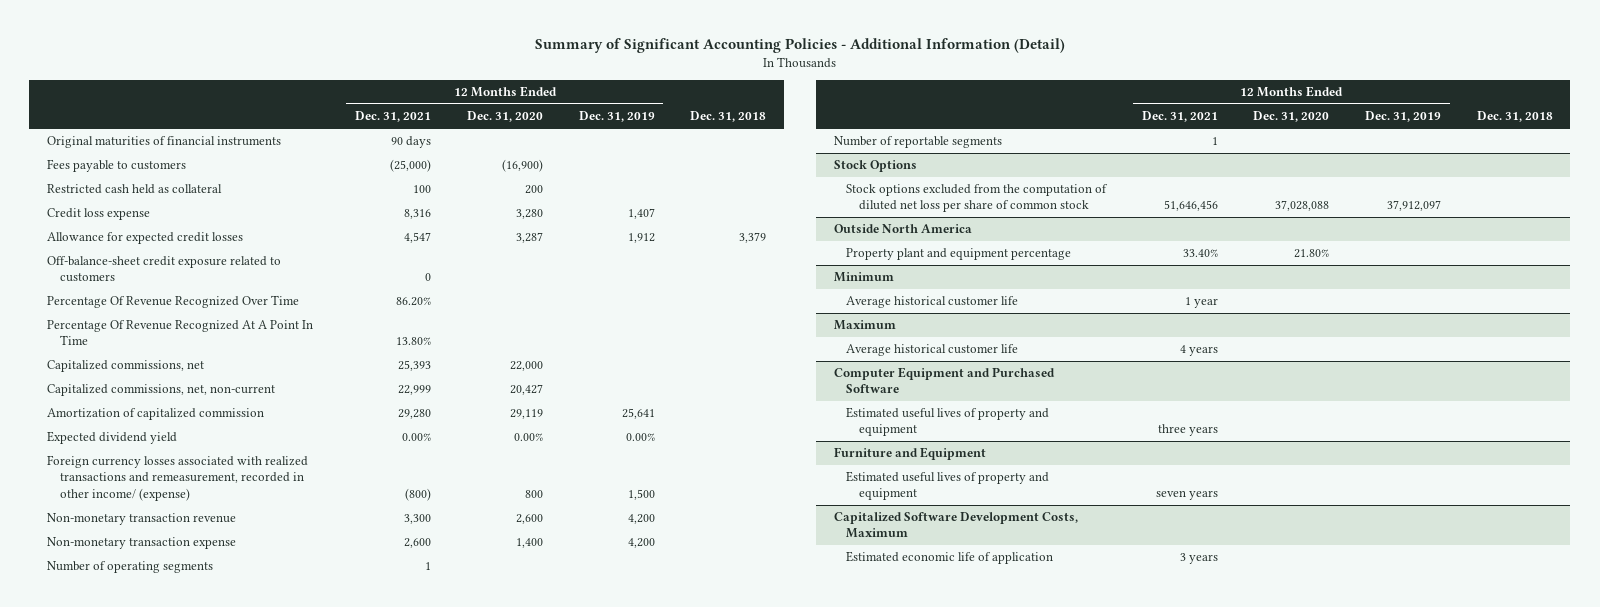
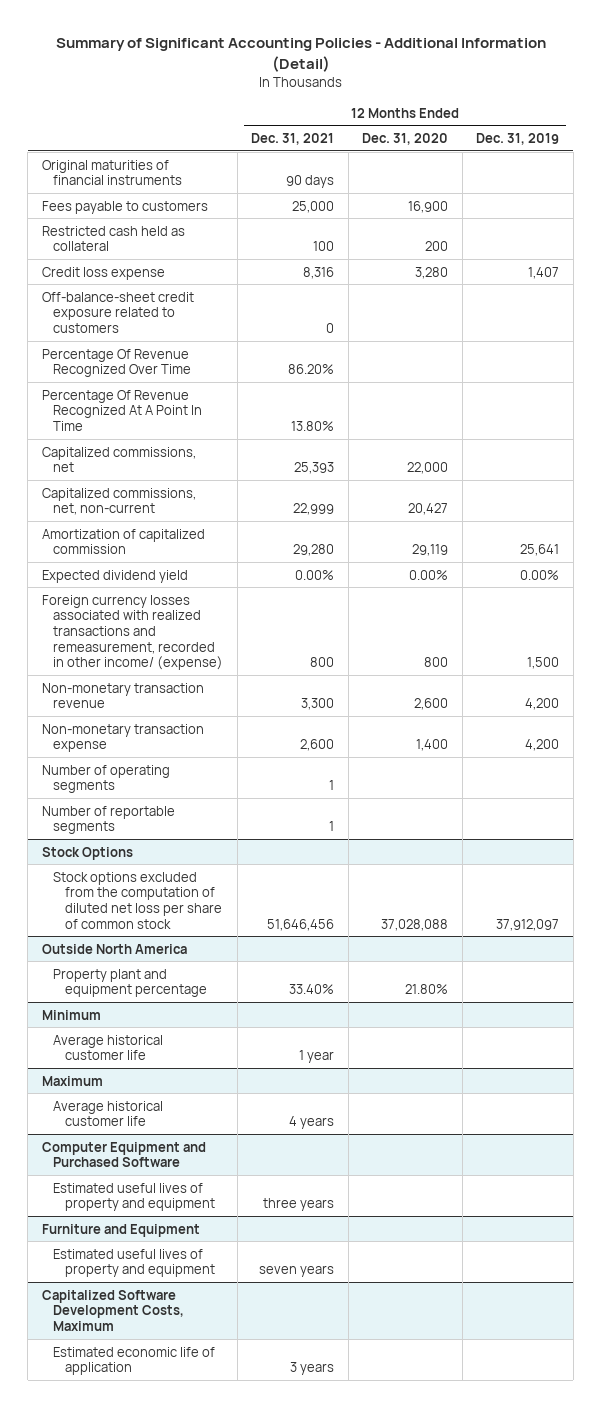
[690,111,767,123] Dec. 31, 2018 -> none
[390,159,432,173] (25,000) -> [292,200,335,213] 25,000
[501,159,543,173] (16,900) -> [408,200,449,213] 16,900
[47,232,244,245] Allowance for expected credit losses -> none
[405,487,432,501] (800) -> [310,657,335,668] 800

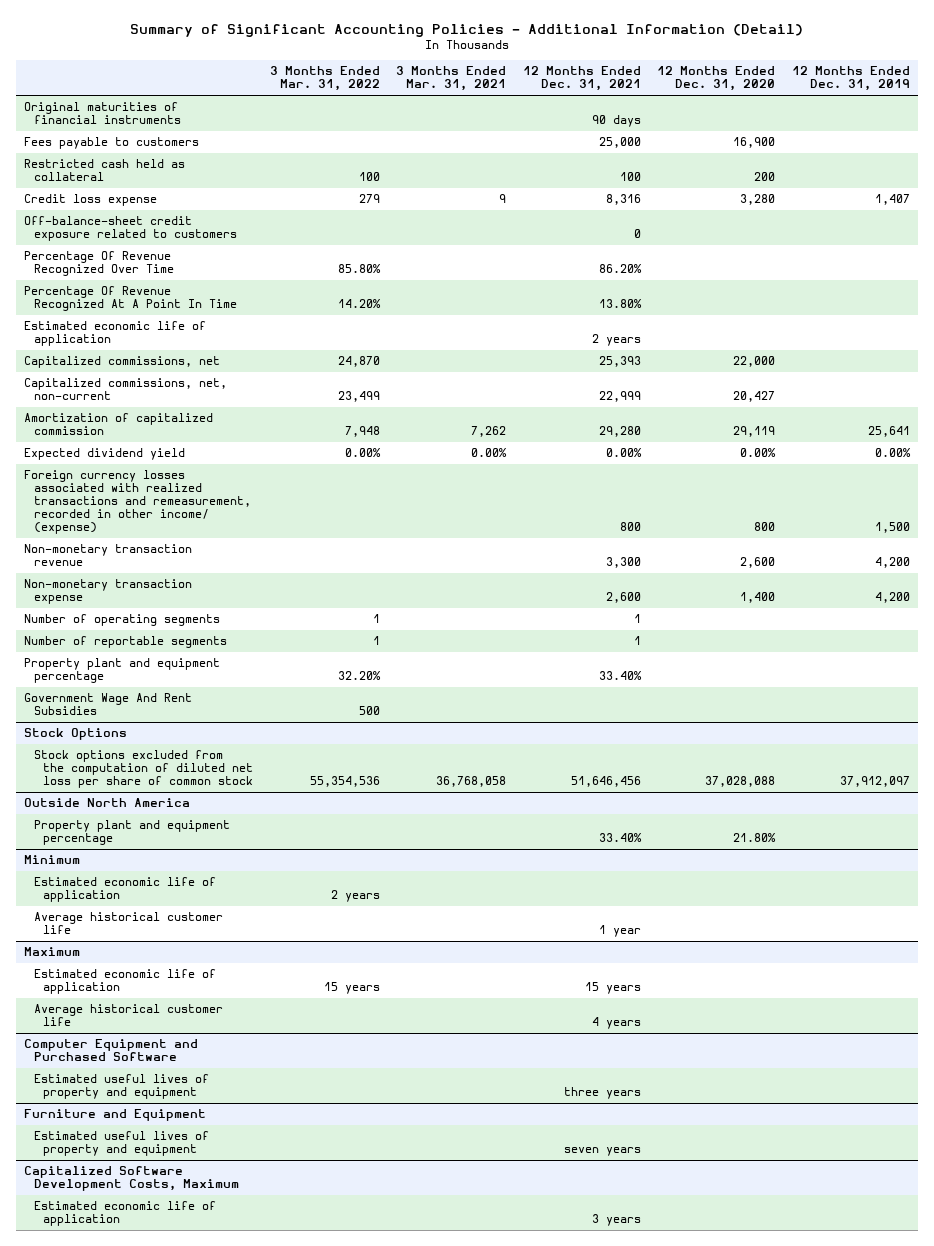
none -> [269,66,380,92] 3 Months Ended Mar. 31, 2022
none -> [396,66,507,92] 3 Months Ended Mar. 31, 2021
none -> [24,321,207,347] Estimated economic life of application
none -> [24,658,221,684] Property plant and equipment percentage
none -> [24,693,193,716] Government Wage And Rent Subsidies
none -> [33,877,216,903] Estimated economic life of application
none -> [33,969,216,995] Estimated economic life of application

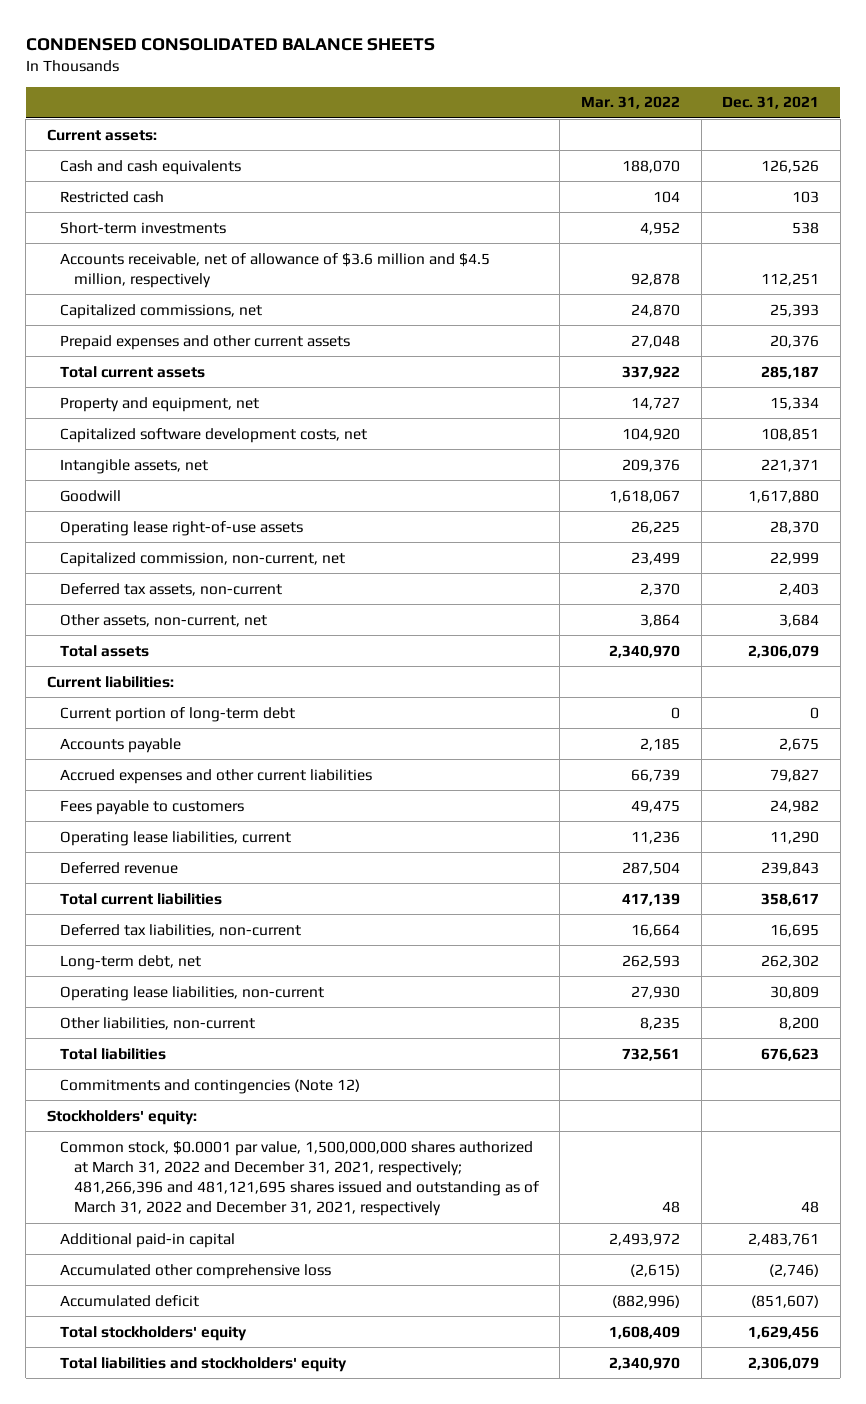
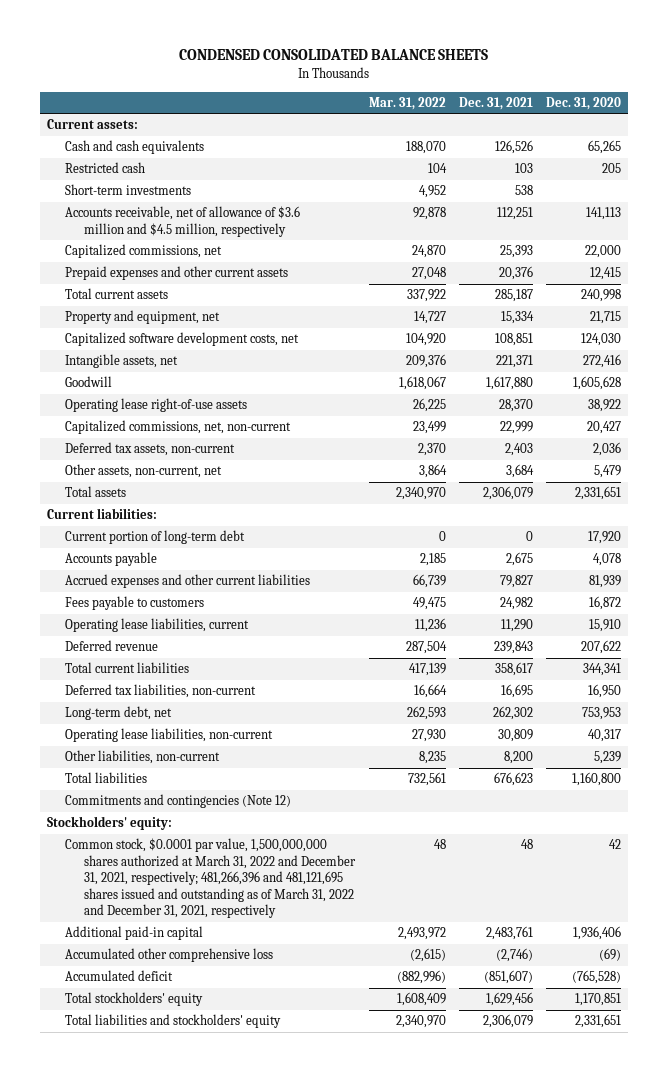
none -> [546,96,622,110] Dec. 31, 2020
[60,551,346,567] Capitalized commission, non-current, net -> [65,420,292,435] Capitalized commissions, net, non-current

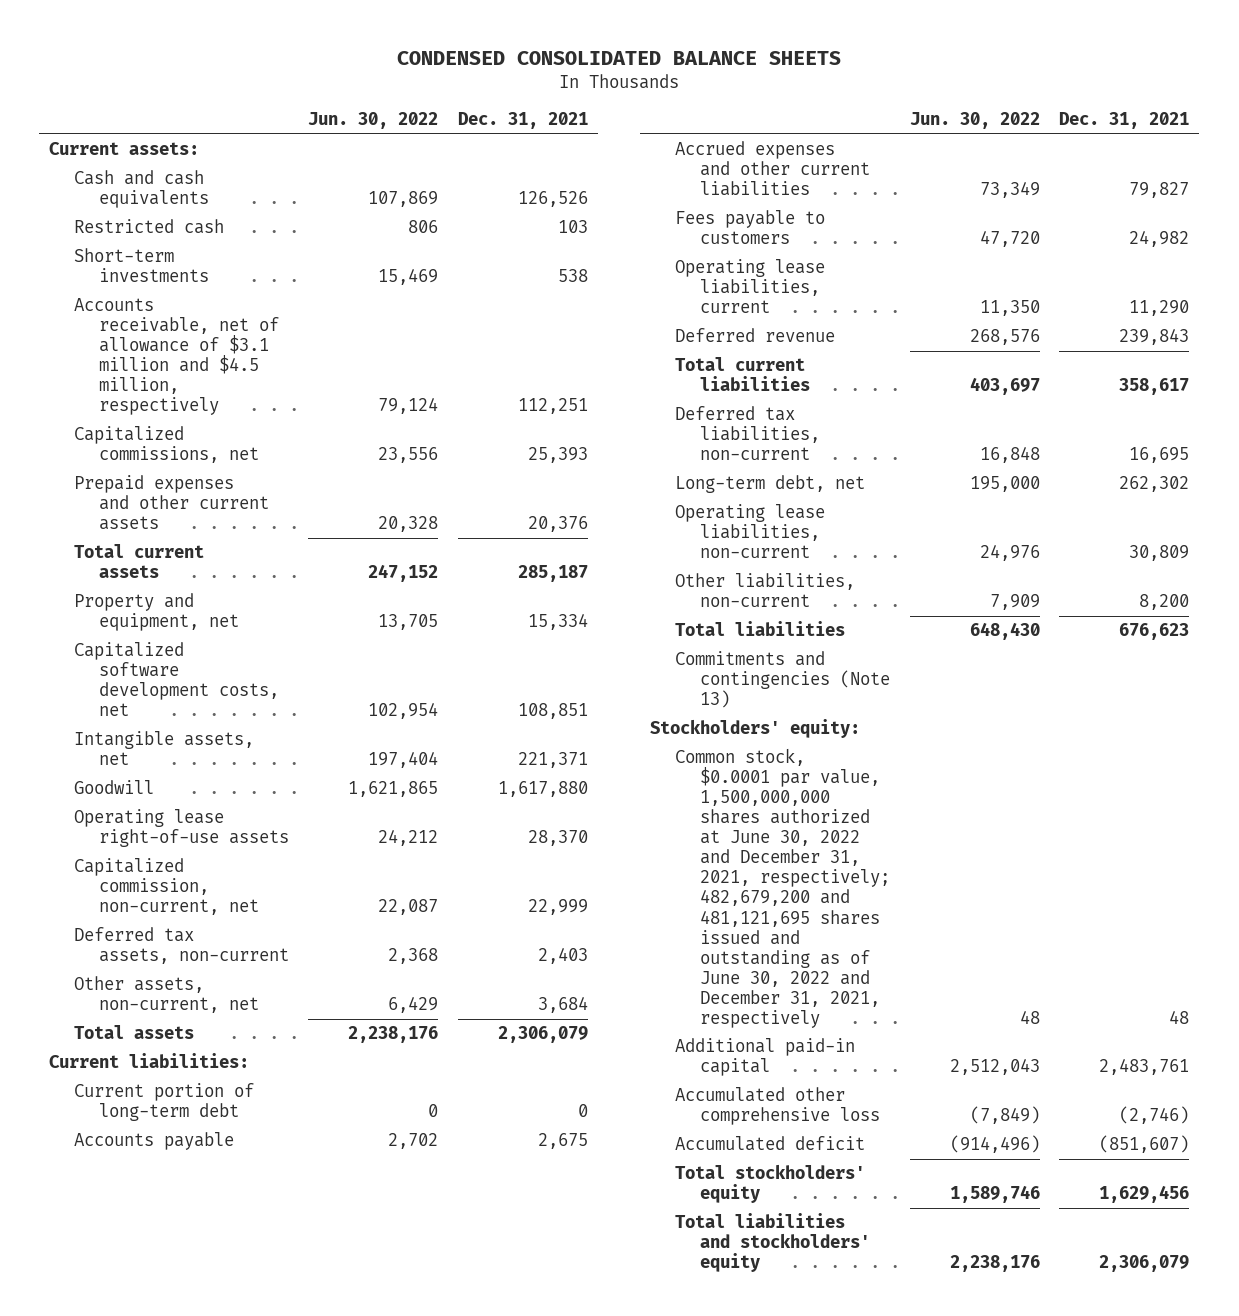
[368,96,446,110] Mar. 31, 2022 -> none
[546,96,622,110] Dec. 31, 2020 -> none
none -> [308,112,439,130] Jun. 30, 2022
[65,206,301,237] Accounts receivable, net of allowance of $3.6 million and $4.5 million, respectively -> [73,298,279,416] Accounts receivable, net of allowance of $3.1 million and $4.5 million, respectively
[65,420,292,435] Capitalized commissions, net, non-current -> [73,858,259,916] Capitalized commission, non-current, net
[65,794,292,809] Commitments and contingencies (Note 12) -> [674,651,890,709] Commitments and contingencies (Note 13)
[65,838,357,919] Common stock, $0.0001 par value, 1,500,000,000 shares authorized at March 31, 2022 and December 31, 2021, respectively; 481,266,396 and 481,121,695 shares issued and outstanding as of March 31, 2022 and December 31, 2021, respectively -> [674,748,890,1028] Common stock, $0.0001 par value, 1,500,000,000 shares authorized at June 30, 2022 and December 31, 2021, respectively; 482,679,200 and 481,121,695 shares issued and outstanding as of June 30, 2022 and December 31, 2021, respectively

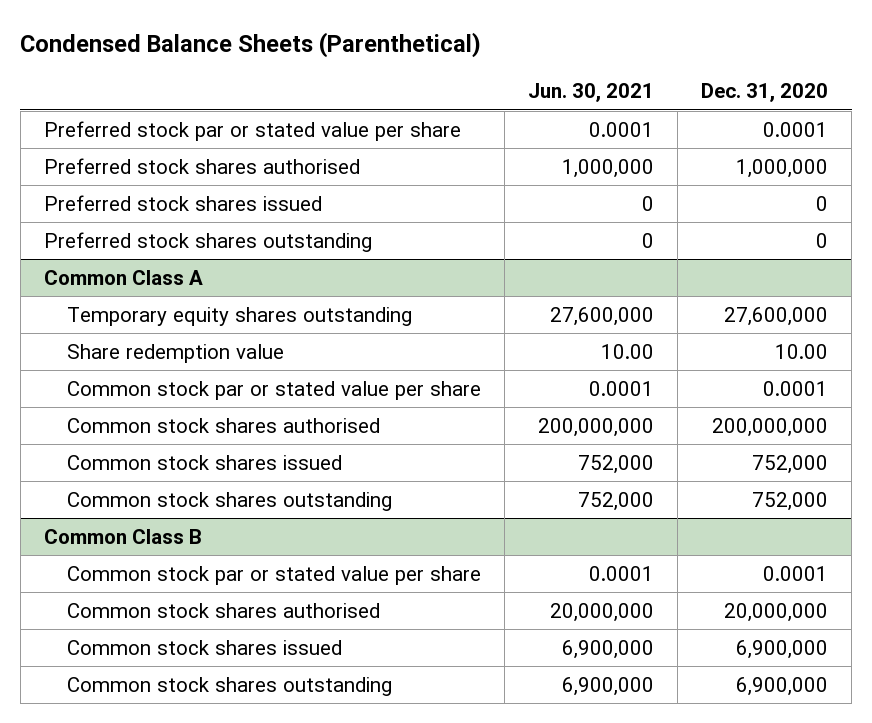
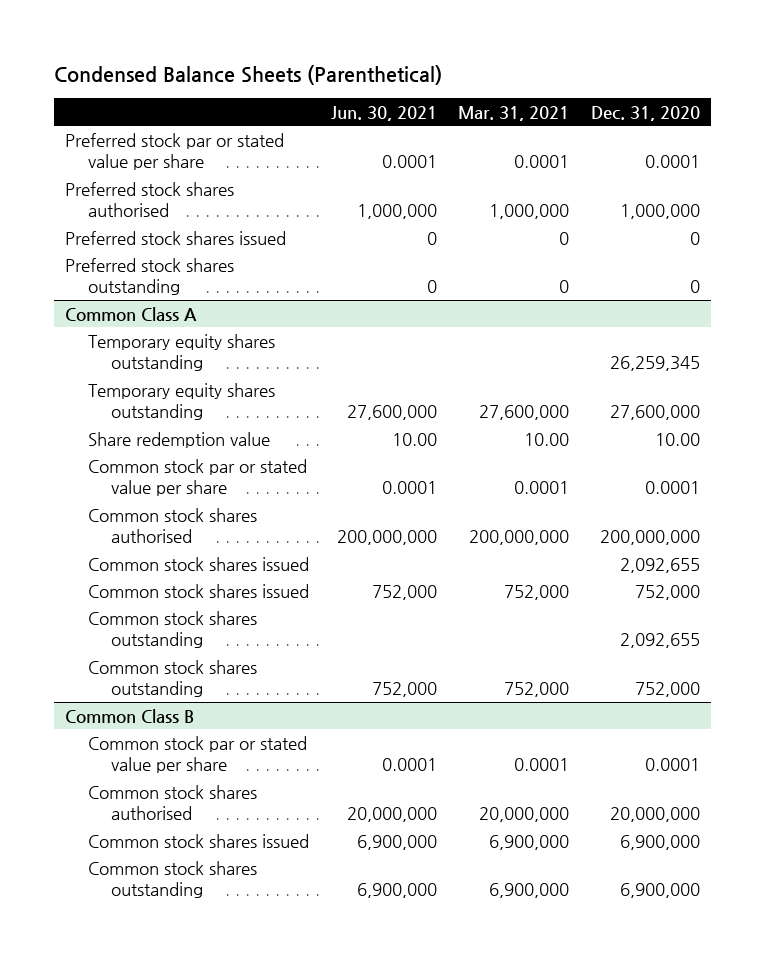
none -> [458,105,570,121] Mar. 31, 2021
none -> [88,333,276,372] Temporary equity shares outstanding
none -> [88,556,310,571] Common stock shares issued
none -> [88,610,258,649] Common stock shares outstanding

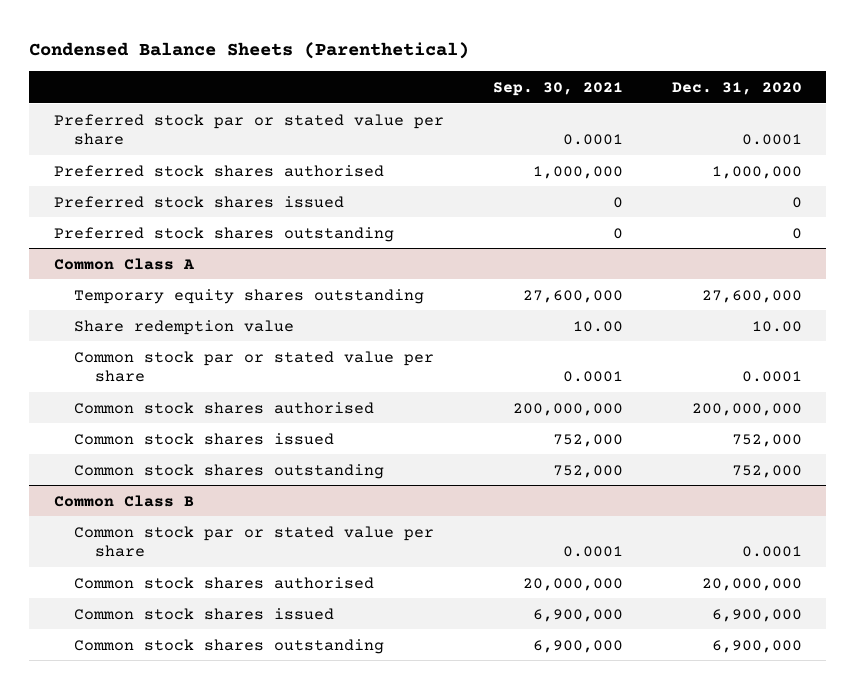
[330,105,437,121] Jun. 30, 2021 -> none
[458,105,570,121] Mar. 31, 2021 -> none
none -> [492,81,623,96] Sep. 30, 2021
[88,333,276,372] Temporary equity shares outstanding -> none
[88,556,310,571] Common stock shares issued -> none
[88,610,258,649] Common stock shares outstanding -> none

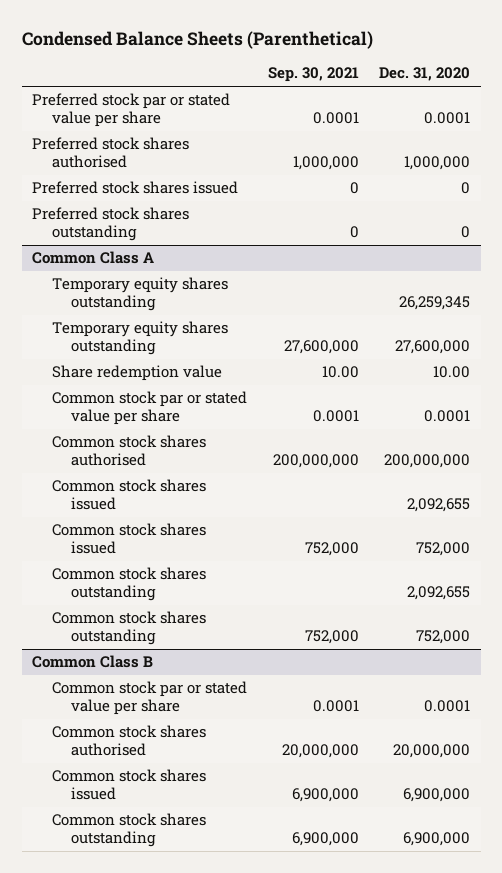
none -> [51,277,228,312] Temporary equity shares outstanding
none -> [51,479,206,511] Common stock shares issued
none -> [51,567,206,602] Common stock shares outstanding

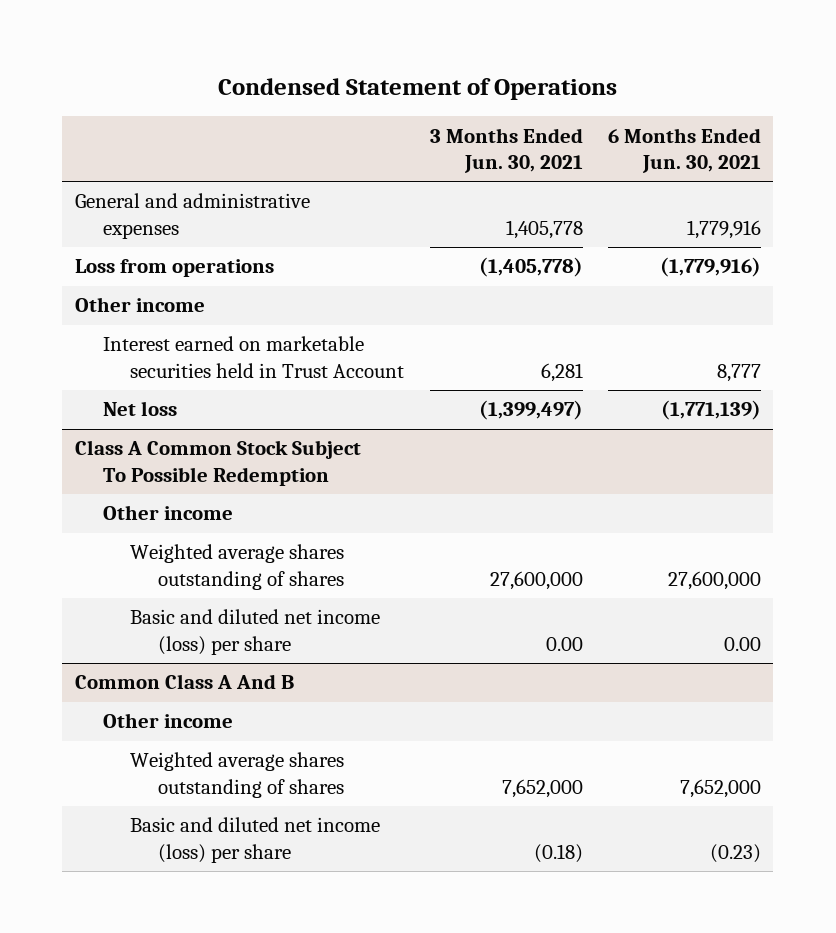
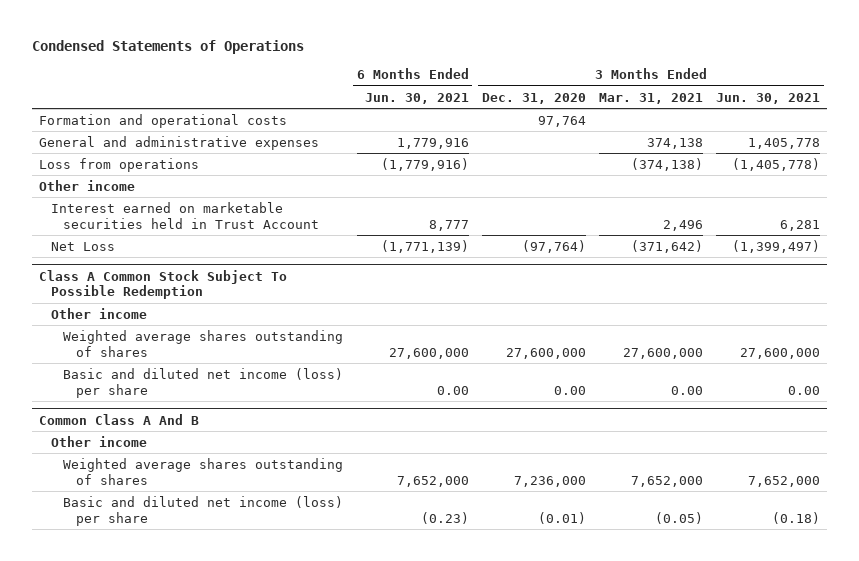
[217,78,617,101] Condensed Statement of Operations -> [32,40,305,55] Condensed Statements of Operations
none -> [481,92,586,104] Dec. 31, 2020
none -> [599,92,704,104] Mar. 31, 2021
none -> [38,113,287,128] Formation and operational costs
[102,401,177,417] Net loss -> [50,241,115,251] Net Loss

